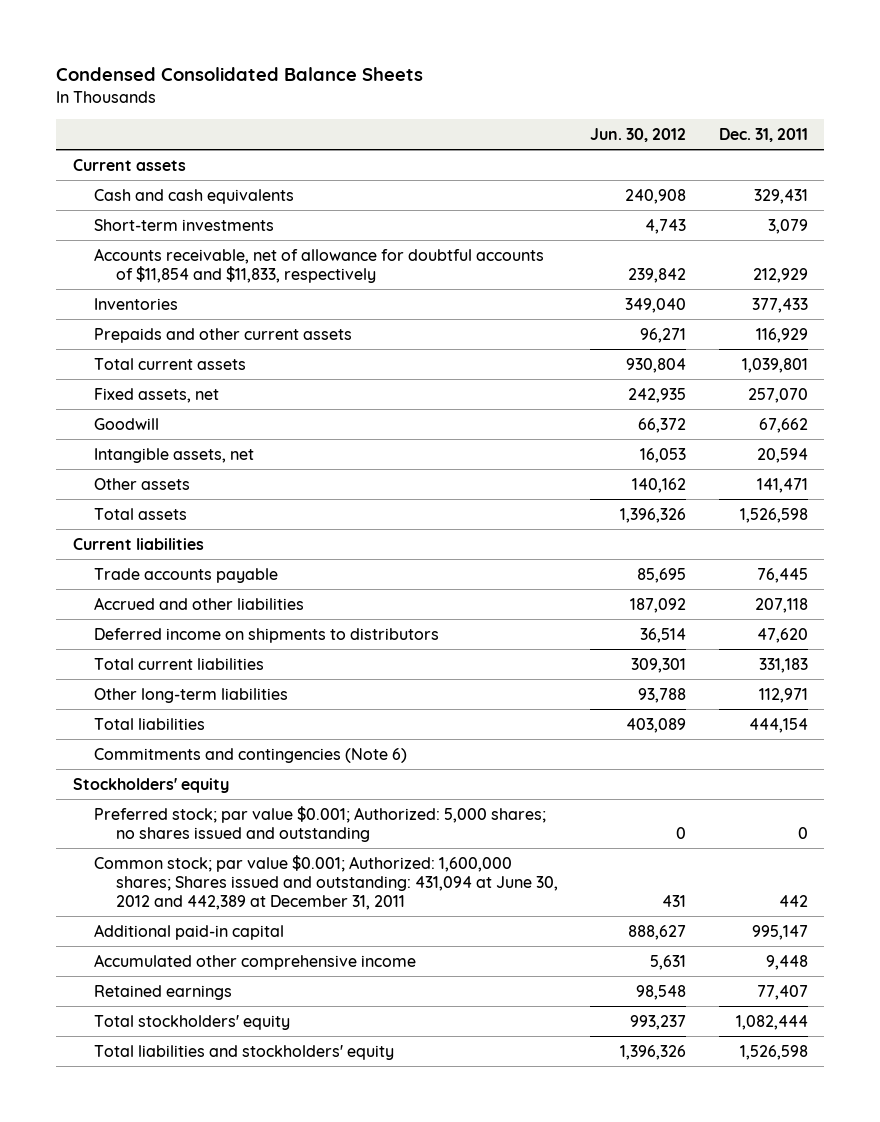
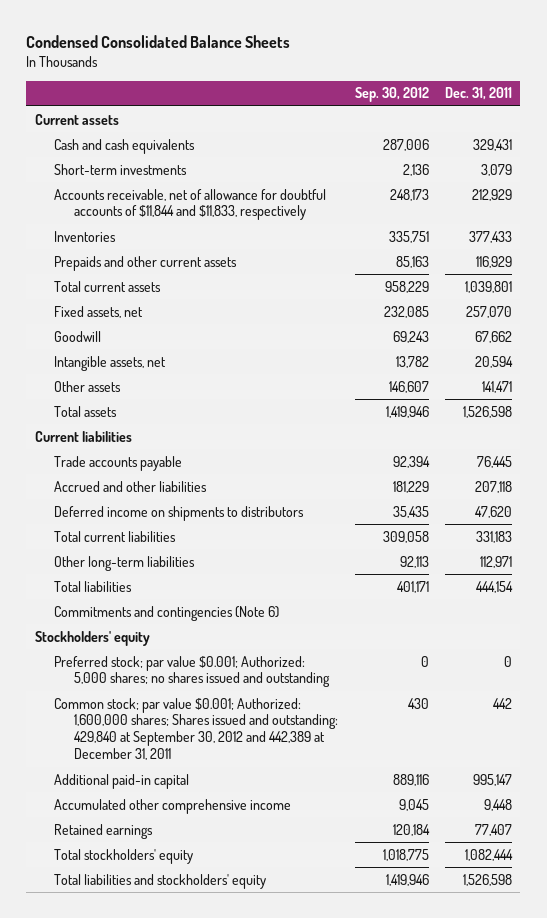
[590,127,687,142] Jun. 30, 2012 -> none
none -> [354,87,429,103] Sep. 30, 2012
[94,247,545,283] Accounts receivable, net of allowance for doubtful accounts of $11,854 and $11,833, respectively -> [54,188,327,221] Accounts receivable, net of allowance for doubtful accounts of $11,844 and $11,833, respectively
[94,854,559,910] Common stock; par value $0.001; Authorized: 1,600,000 shares; Shares issued and outstanding: 431,094 at June 30, 2012 and 442,389 at December 31, 2011 -> [54,697,338,761] Common stock; par value $0.001; Authorized: 1,600,000 shares; Shares issued and outstanding: 429,840 at September 30, 2012 and 442,389 at December 31, 2011

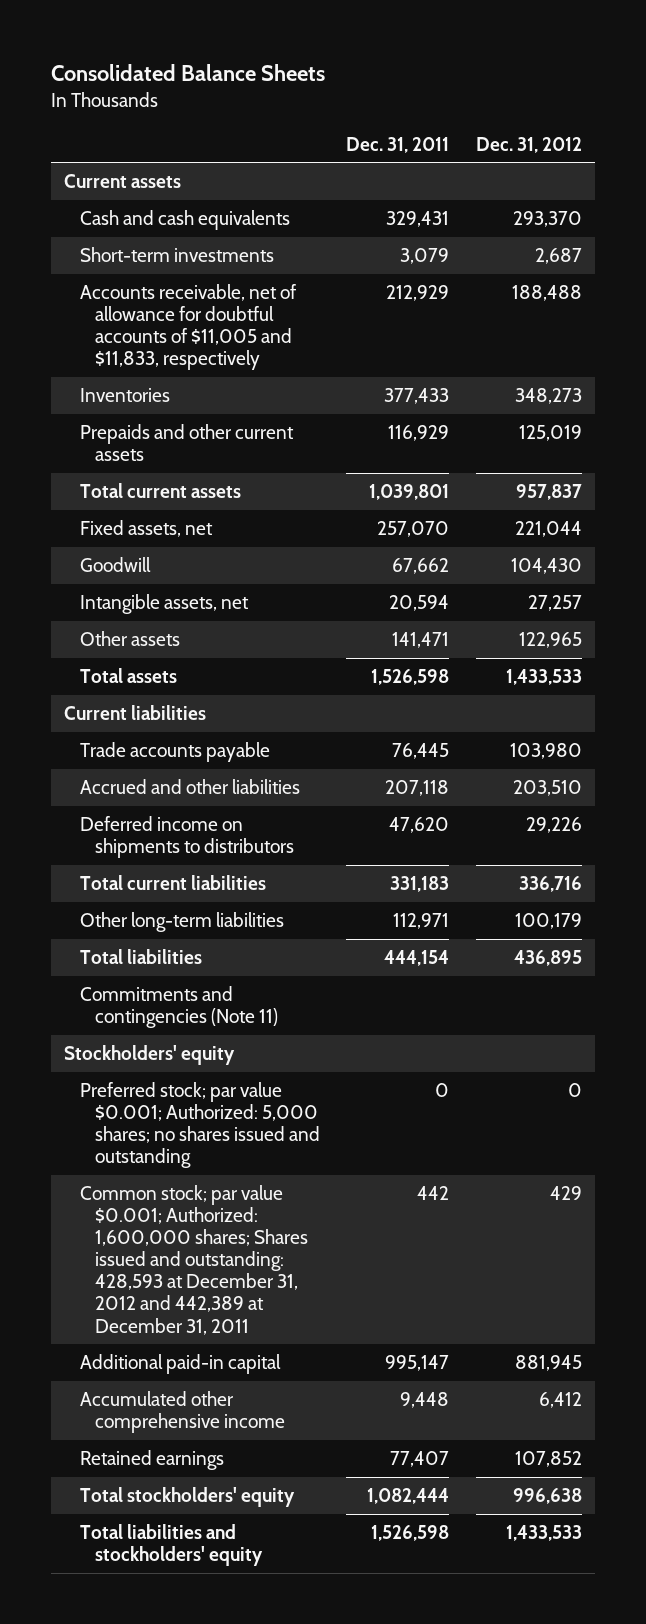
[26,35,291,49] Condensed Consolidated Balance Sheets -> [51,63,326,81] Consolidated Balance Sheets
[354,87,429,103] Sep. 30, 2012 -> none
none -> [475,136,582,153] Dec. 31, 2012
[54,188,327,221] Accounts receivable, net of allowance for doubtful accounts of $11,844 and $11,833, respectively -> [79,283,297,371] Accounts receivable, net of allowance for doubtful accounts of $11,005 and $11,833, respectively
[54,605,280,621] Commitments and contingencies (Note 6) -> [79,985,279,1029] Commitments and contingencies (Note 11)
[54,697,338,761] Common stock; par value $0.001; Authorized: 1,600,000 shares; Shares issued and outstanding: 429,840 at September 30, 2012 and 442,389 at December 31, 2011 -> [79,1184,309,1335] Common stock; par value $0.001; Authorized: 1,600,000 shares; Shares issued and outstanding: 428,593 at December 31, 2012 and 442,389 at December 31, 2011

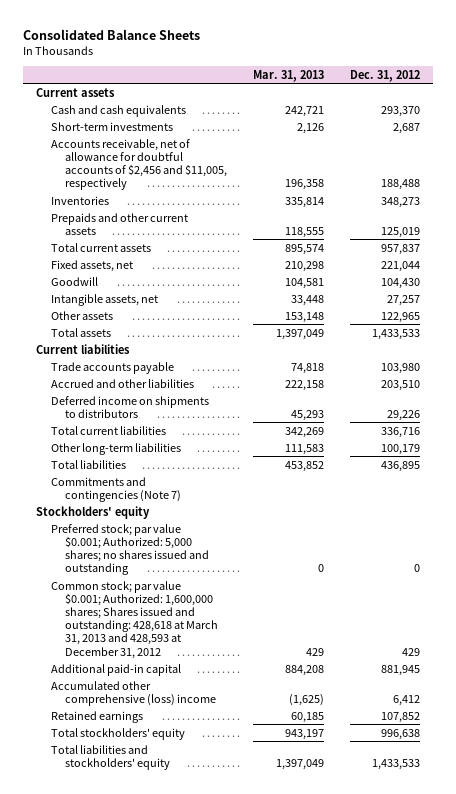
[346,136,450,153] Dec. 31, 2011 -> none
none -> [253,69,325,82] Mar. 31, 2013
[79,283,297,371] Accounts receivable, net of allowance for doubtful accounts of $11,005 and $11,833, respectively -> [50,138,228,191] Accounts receivable, net of allowance for doubtful accounts of $2,456 and $11,005, respectively
[79,985,279,1029] Commitments and contingencies (Note 11) -> [50,476,182,502] Commitments and contingencies (Note 7)
[79,1184,309,1335] Common stock; par value $0.001; Authorized: 1,600,000 shares; Shares issued and outstanding: 428,593 at December 31, 2012 and 442,389 at December 31, 2011 -> [50,580,219,659] Common stock; par value $0.001; Authorized: 1,600,000 shares; Shares issued and outstanding: 428,618 at March 31, 2013 and 428,593 at December 31, 2012
[79,1390,286,1434] Accumulated other comprehensive income -> [50,680,217,706] Accumulated other comprehensive (loss) income

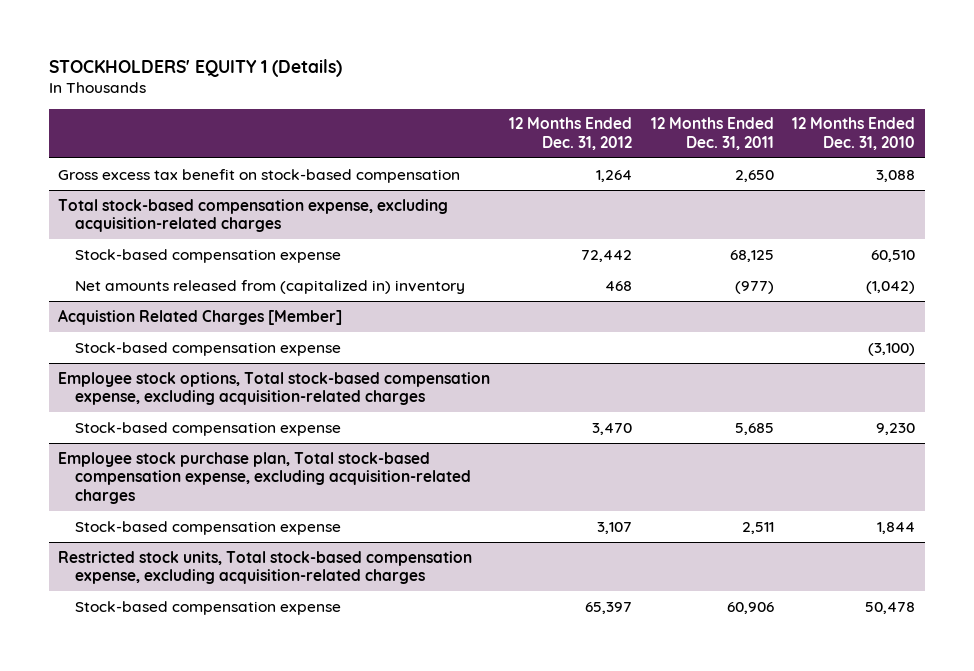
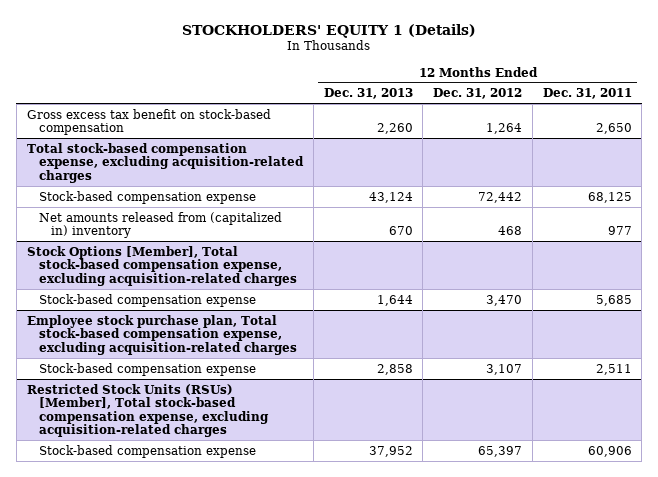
[792,117,916,150] 12 Months Ended Dec. 31, 2010 -> none
none -> [323,88,413,100] Dec. 31, 2013
[58,308,343,325] Acquistion Related Charges [Member] -> none
[75,341,342,356] Stock-based compensation expense -> none
[734,280,774,294] (977) -> [607,226,632,236] 977
[58,371,491,406] Employee stock options, Total stock-based compensation expense, excluding acquisition-related charges -> [26,245,298,286] Stock Options [Member], Total stock-based compensation expense, excluding acquisition-related charges
[58,550,473,585] Restricted stock units, Total stock-based compensation expense, excluding acquisition-related charges -> [26,383,270,438] Restricted Stock Units (RSUs) [Member], Total stock-based compensation expense, excluding acquisition-related charges

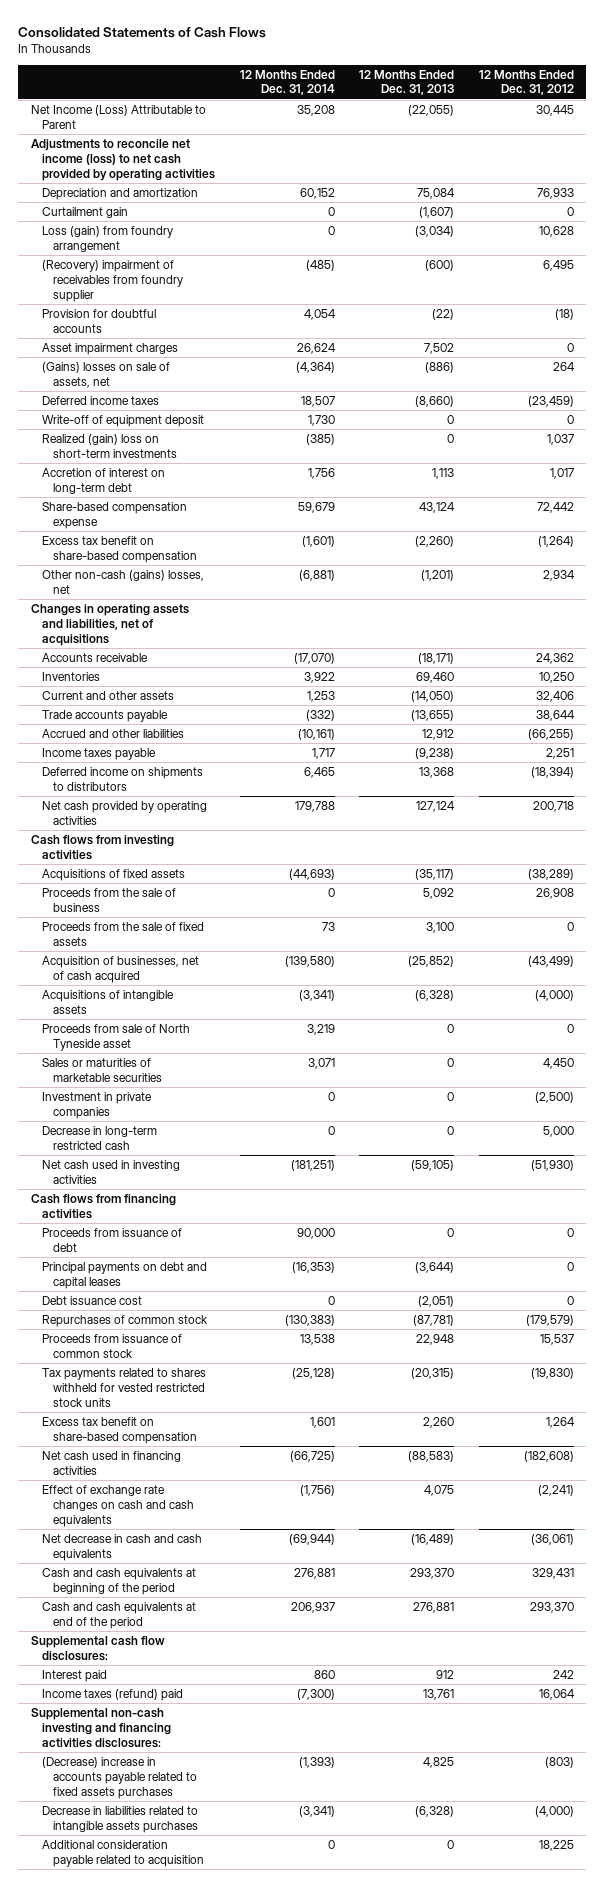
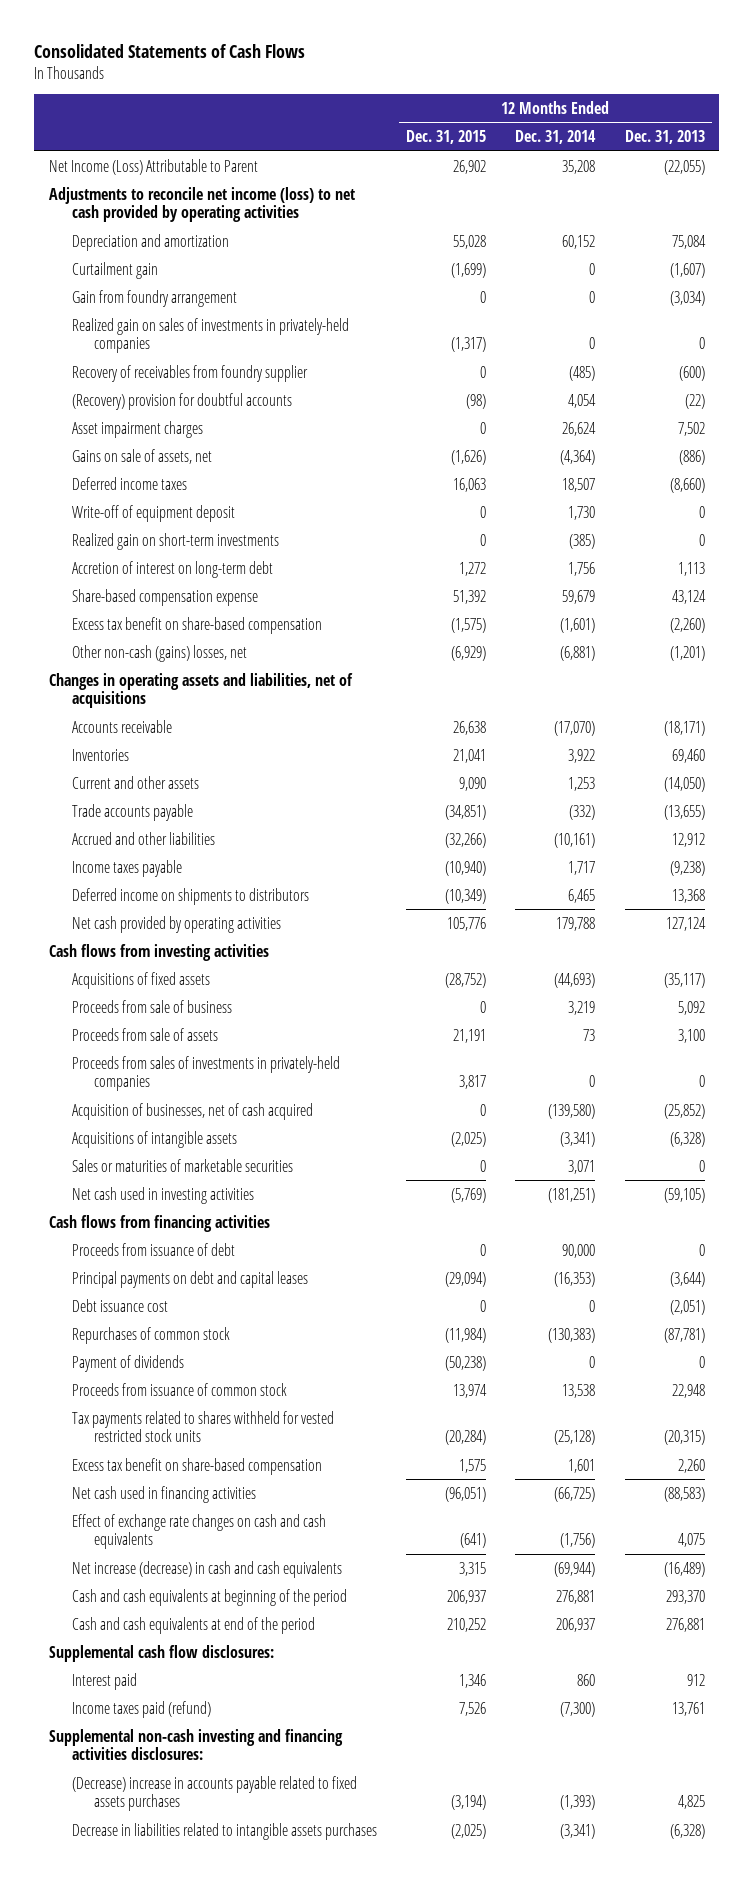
[478,69,574,96] 12 Months Ended Dec. 31, 2012 -> none
none -> [405,130,486,145] Dec. 31, 2015
[42,226,174,252] Loss (gain) from foundry arrangement -> [71,289,237,307] Gain from foundry arrangement
none -> [71,317,349,354] Realized gain on sales of investments in privately-held companies
[42,260,184,302] (Recovery) impairment of receivables from foundry supplier -> [71,364,308,382] Recovery of receivables from foundry supplier
[42,309,157,333] Provision for doubtful accounts -> [71,392,292,410] (Recovery) provision for doubtful accounts
[42,362,171,388] (Gains) losses on sale of assets, net -> [71,448,212,464] Gains on sale of assets, net
[42,434,178,458] Realized (gain) loss on short-term investments -> [71,532,279,550] Realized gain on short-term investments
[42,888,177,912] Proceeds from the sale of business -> [71,999,232,1013] Proceeds from sale of business
[327,888,335,898] 0 -> [568,1000,596,1015] 3,219
[42,922,205,946] Proceeds from the sale of fixed assets -> [71,1027,218,1041] Proceeds from sale of assets
none -> [71,1055,340,1092] Proceeds from sales of investments in privately-held companies
[42,1024,191,1051] Proceeds from sale of North Tyneside asset -> none
[42,1092,153,1119] Investment in private companies -> none
[42,1126,158,1150] Decrease in long-term restricted cash -> none
none -> [71,1354,184,1372] Payment of dividends
[42,1534,203,1561] Net decrease in cash and cash equivalents -> [71,1560,342,1578] Net increase (decrease) in cash and cash equivalents
[42,1689,184,1702] Income taxes (refund) paid -> [71,1700,211,1718] Income taxes paid (refund)
[42,1840,205,1867] Additional consideration payable related to acquisition -> none

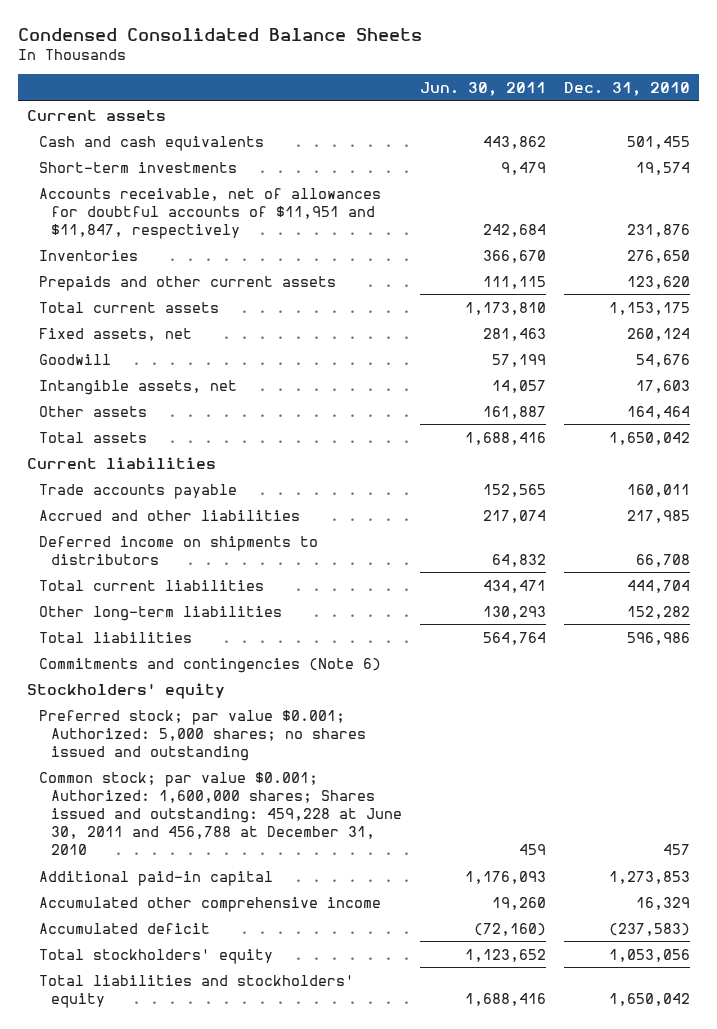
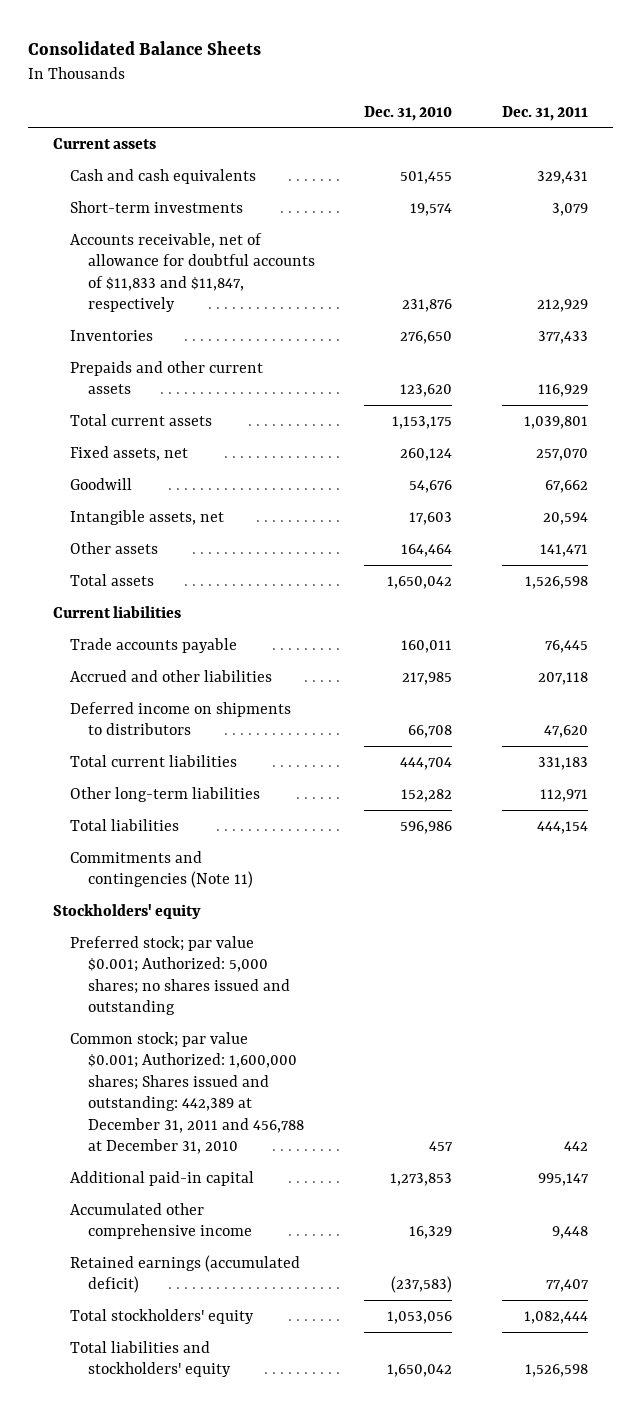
[18,27,423,41] Condensed Consolidated Balance Sheets -> [28,41,262,56] Consolidated Balance Sheets
[420,82,547,97] Jun. 30, 2011 -> none
none -> [502,105,589,121] Dec. 31, 2011
[39,187,382,239] Accounts receivable, net of allowances for doubtful accounts of $11,951 and $11,847, respectively -> [70,232,315,313] Accounts receivable, net of allowance for doubtful accounts of $11,833 and $11,847, respectively
[39,657,382,673] Commitments and contingencies (Note 6) -> [70,850,253,889] Commitments and contingencies (Note 11)
[39,771,402,855] Common stock; par value $0.001; Authorized: 1,600,000 shares; Shares issued and outstanding: 459,228 at June 30, 2011 and 456,788 at December 31, 2010 -> [70,1031,304,1155] Common stock; par value $0.001; Authorized: 1,600,000 shares; Shares issued and outstanding: 442,389 at December 31, 2011 and 456,788 at December 31, 2010
[39,922,211,934] Accumulated deficit -> [70,1254,301,1294] Retained earnings (accumulated deficit)

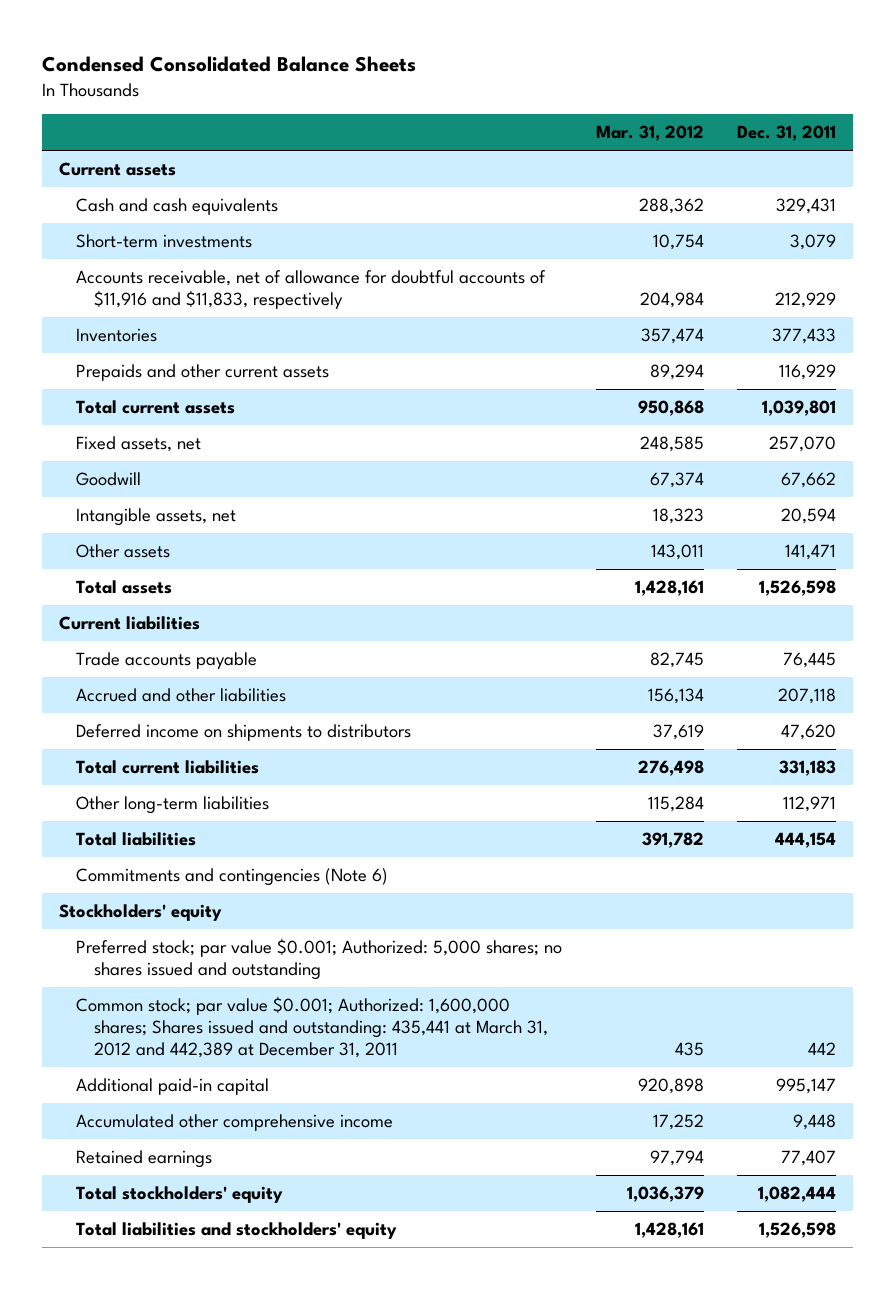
[28,41,262,56] Consolidated Balance Sheets -> [42,55,417,72] Condensed Consolidated Balance Sheets
[364,105,453,121] Dec. 31, 2010 -> none
none -> [595,125,704,142] Mar. 31, 2012
[70,232,315,313] Accounts receivable, net of allowance for doubtful accounts of $11,833 and $11,847, respectively -> [76,270,547,309] Accounts receivable, net of allowance for doubtful accounts of $11,916 and $11,833, respectively
[70,850,253,889] Commitments and contingencies (Note 11) -> [76,868,389,887] Commitments and contingencies (Note 6)
[70,1031,304,1155] Common stock; par value $0.001; Authorized: 1,600,000 shares; Shares issued and outstanding: 442,389 at December 31, 2011 and 456,788 at December 31, 2010 -> [76,996,549,1058] Common stock; par value $0.001; Authorized: 1,600,000 shares; Shares issued and outstanding: 435,441 at March 31, 2012 and 442,389 at December 31, 2011
[70,1254,301,1294] Retained earnings (accumulated deficit) -> [76,1150,213,1169] Retained earnings

